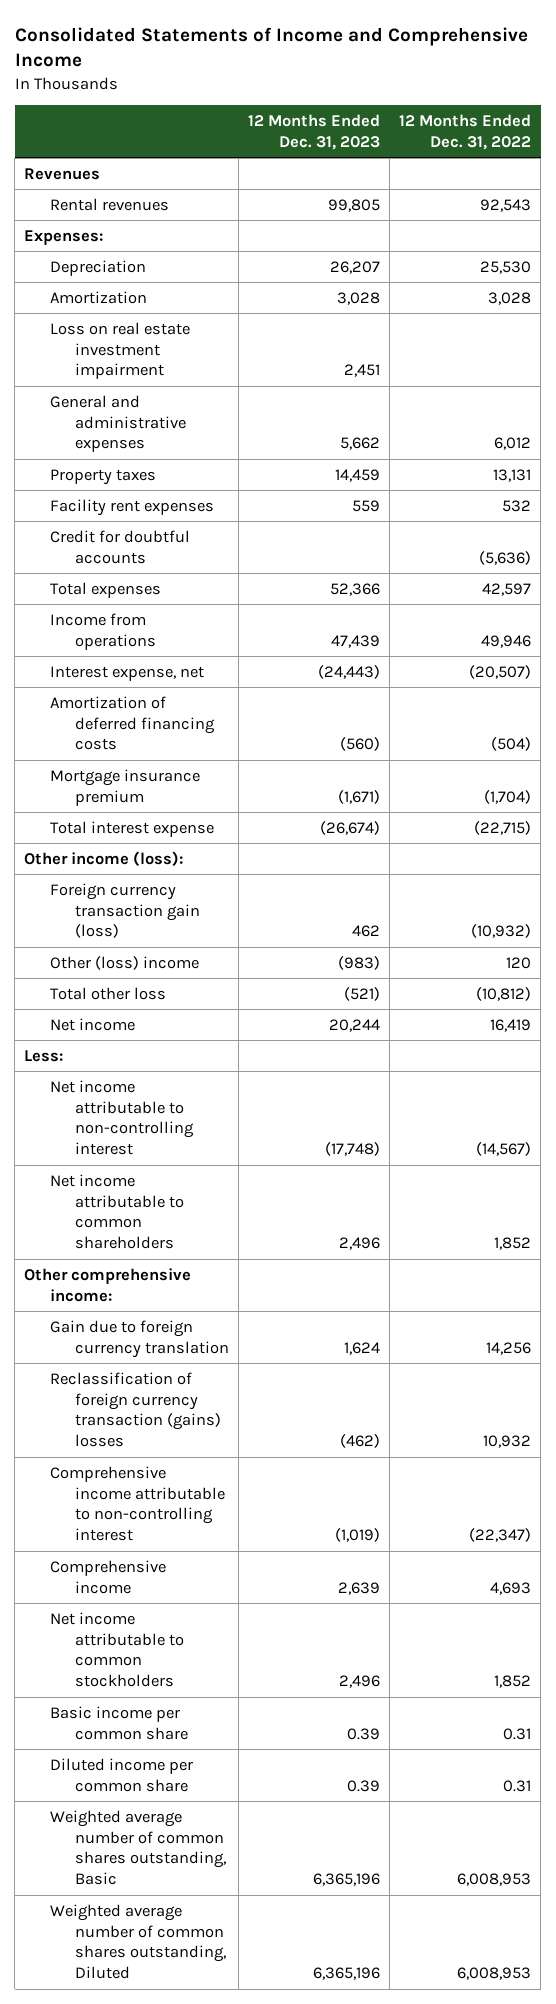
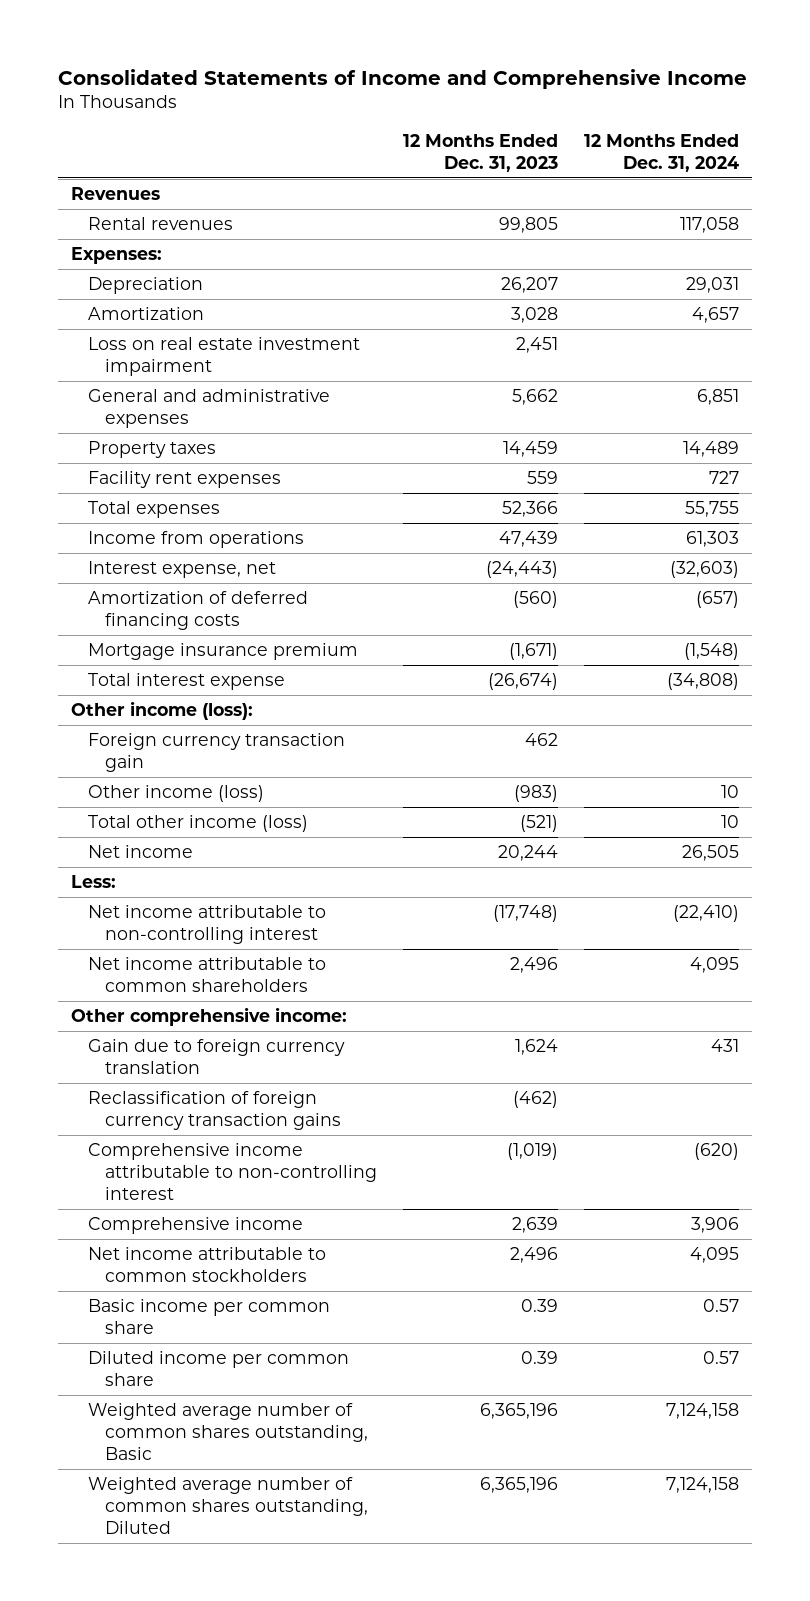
[399,114,532,150] 12 Months Ended Dec. 31, 2022 -> none
none -> [584,133,740,172] 12 Months Ended Dec. 31, 2024
[49,529,190,564] Credit for doubtful accounts -> none
[49,882,201,939] Foreign currency transaction gain (loss) -> [87,733,345,773] Foreign currency transaction gain
[49,955,199,970] Other (loss) income -> [87,785,264,803] Other income (loss)
[49,986,166,1000] Total other loss -> [87,815,308,833] Total other income (loss)
[49,1371,222,1448] Reclassification of foreign currency transaction (gains) losses -> [87,1091,341,1131] Reclassification of foreign currency transaction gains

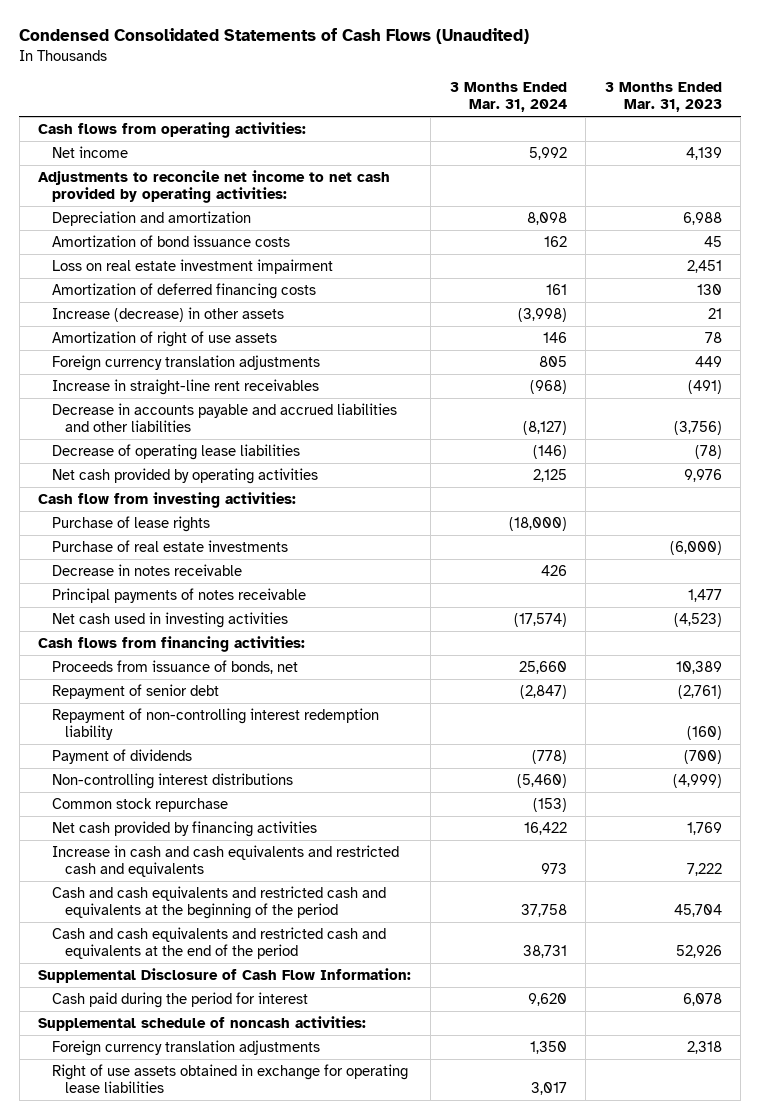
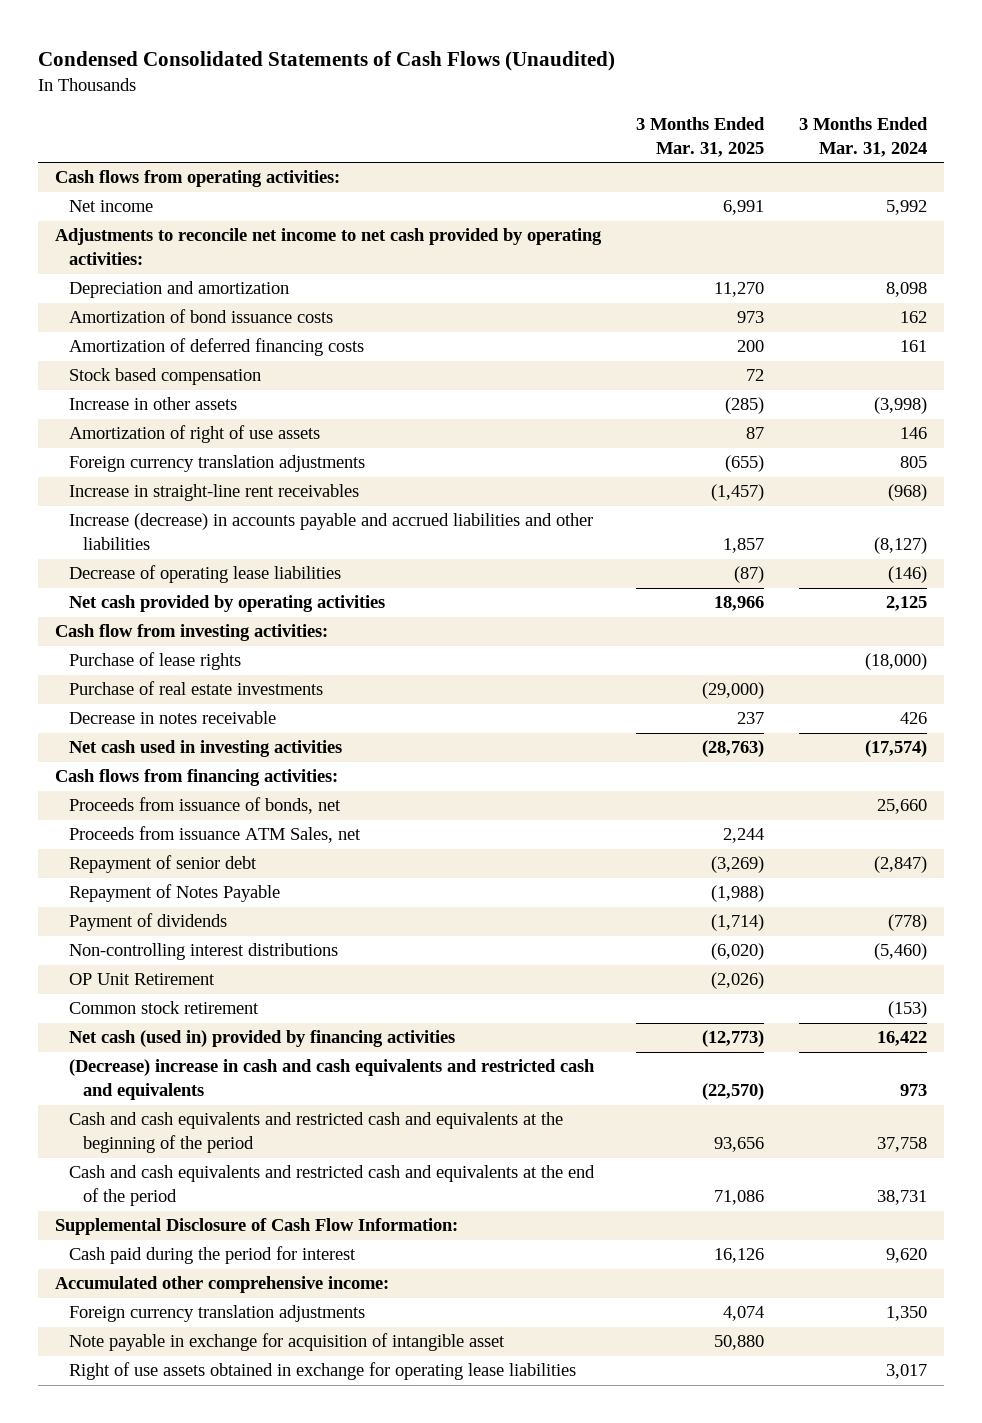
[604,81,722,112] 3 Months Ended Mar. 31, 2023 -> none
none -> [636,117,766,157] 3 Months Ended Mar. 31, 2025
[51,259,333,275] Loss on real estate investment impairment -> none
none -> [68,368,261,386] Stock based compensation
[51,307,284,323] Increase (decrease) in other assets -> [68,397,237,411] Increase in other assets
[51,403,397,432] Decrease in accounts payable and accrued liabilities and other liabilities -> [68,513,593,551] Increase (decrease) in accounts payable and accrued liabilities and other liabilities
[51,588,306,604] Principal payments of notes receivable -> none
none -> [68,826,361,844] Proceeds from issuance ATM Sales, net
[51,708,379,740] Repayment of non-controlling interest redemption liability -> none
none -> [68,884,280,903] Repayment of Notes Payable
none -> [68,973,215,986] OP Unit Retirement
[51,798,228,813] Common stock repurchase -> [68,1001,259,1015] Common stock retirement
[51,821,317,838] Net cash provided by financing activities -> [68,1030,455,1048] Net cash (used in) provided by financing activities
[51,845,399,877] Increase in cash and cash equivalents and restricted cash and equivalents -> [68,1059,595,1101] (Decrease) increase in cash and cash equivalents and restricted cash and equivalents
[38,1016,367,1032] Supplemental schedule of noncash activities: -> none
none -> [55,1276,390,1294] Accumulated other comprehensive income:
none -> [68,1333,505,1352] Note payable in exchange for acquisition of intangible asset

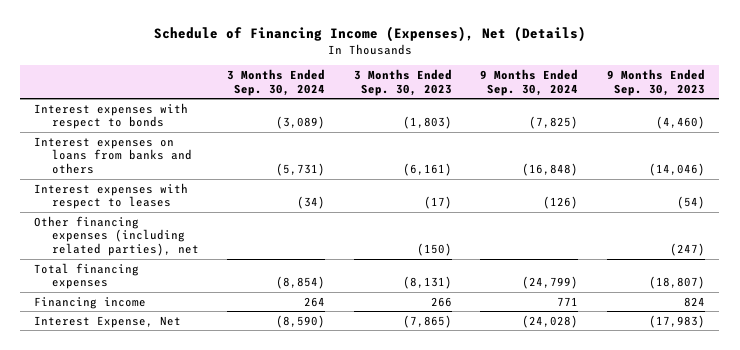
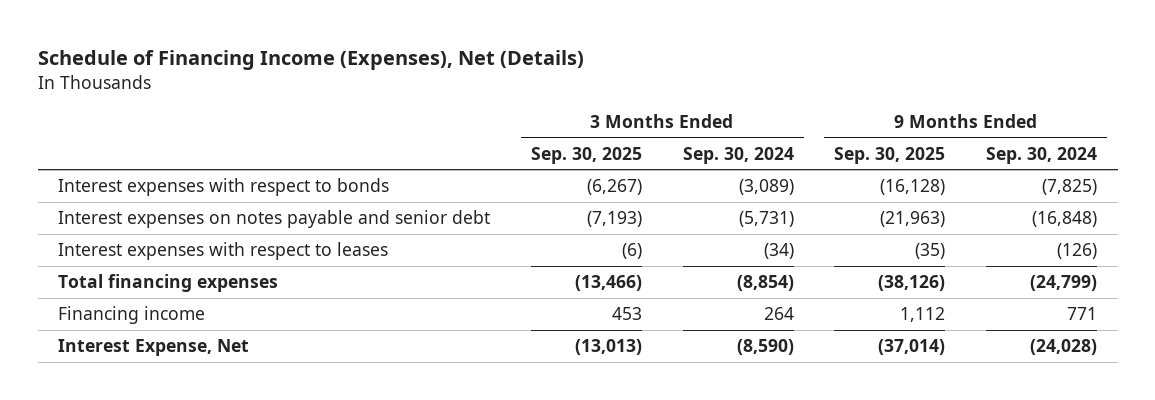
[353,69,452,96] 3 Months Ended Sep. 30, 2023 -> none
[607,69,706,96] 9 Months Ended Sep. 30, 2023 -> none
none -> [530,146,642,164] Sep. 30, 2025
none -> [834,146,946,164] Sep. 30, 2025
[34,136,192,175] Interest expenses on loans from banks and others -> [58,210,491,229] Interest expenses on notes payable and senior debt
[34,215,199,257] Other financing expenses (including related parties), net -> none

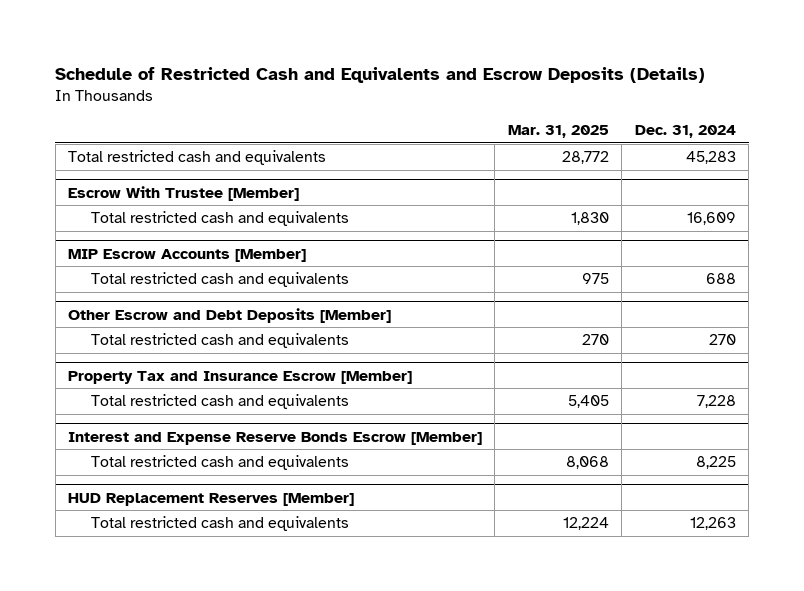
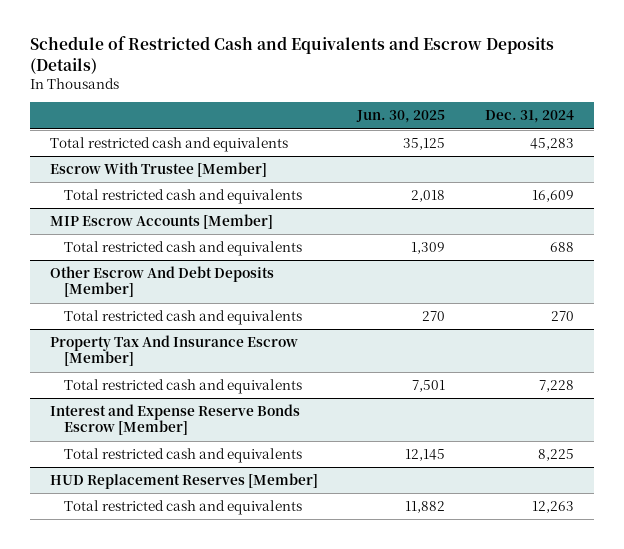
[507,125,609,139] Mar. 31, 2025 -> none
none -> [356,110,446,124] Jun. 30, 2025
[67,307,391,323] Other Escrow and Debt Deposits [Member] -> [49,265,274,298] Other Escrow And Debt Deposits [Member]
[67,370,412,384] Property Tax and Insurance Escrow [Member] -> [49,334,298,367] Property Tax And Insurance Escrow [Member]

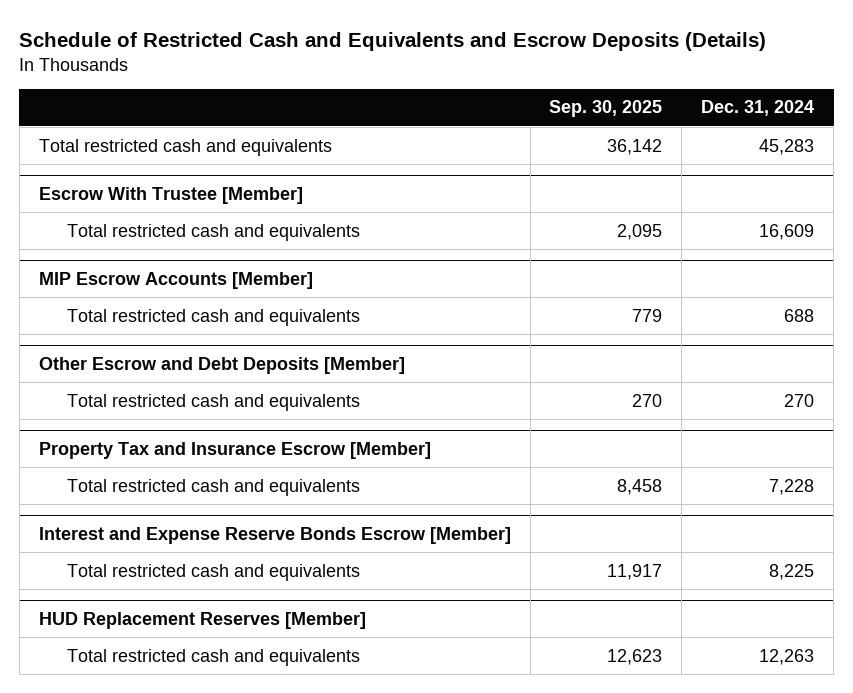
[356,110,446,124] Jun. 30, 2025 -> none
none -> [549,100,663,118] Sep. 30, 2025
[49,265,274,298] Other Escrow And Debt Deposits [Member] -> [38,356,405,374] Other Escrow and Debt Deposits [Member]
[49,334,298,367] Property Tax And Insurance Escrow [Member] -> [38,441,431,459] Property Tax and Insurance Escrow [Member]

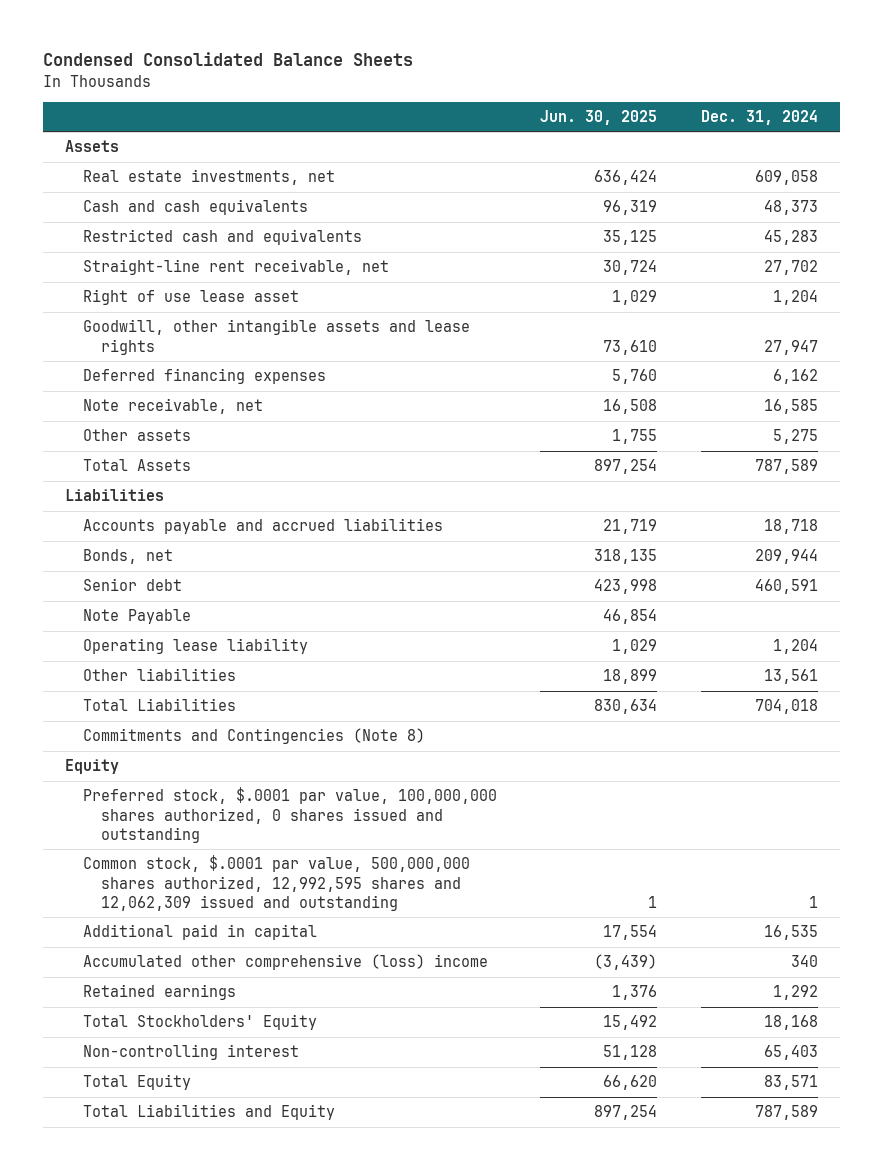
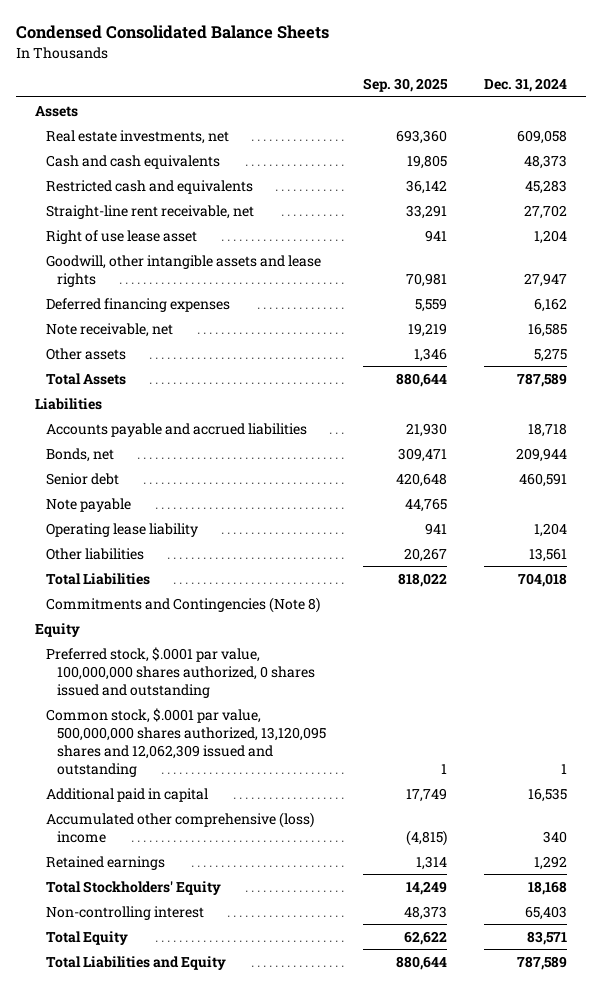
[540,109,658,125] Jun. 30, 2025 -> none
none -> [362,78,448,93] Sep. 30, 2025
[82,609,191,625] Note Payable -> [45,497,131,512] Note payable
[82,855,470,912] Common stock, $.0001 par value, 500,000,000 shares authorized, 12,992,595 shares and 12,062,309 issued and outstanding -> [45,707,326,777] Common stock, $.0001 par value, 500,000,000 shares authorized, 13,120,095 shares and 12,062,309 issued and outstanding

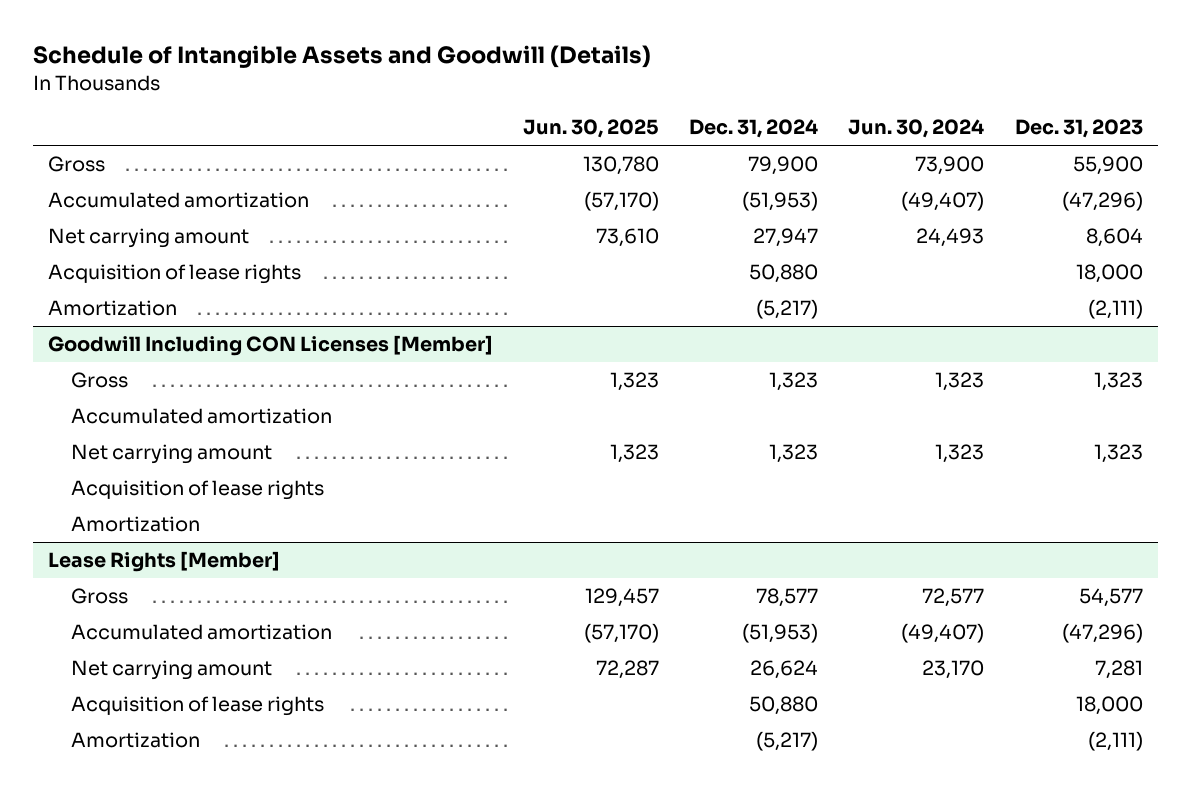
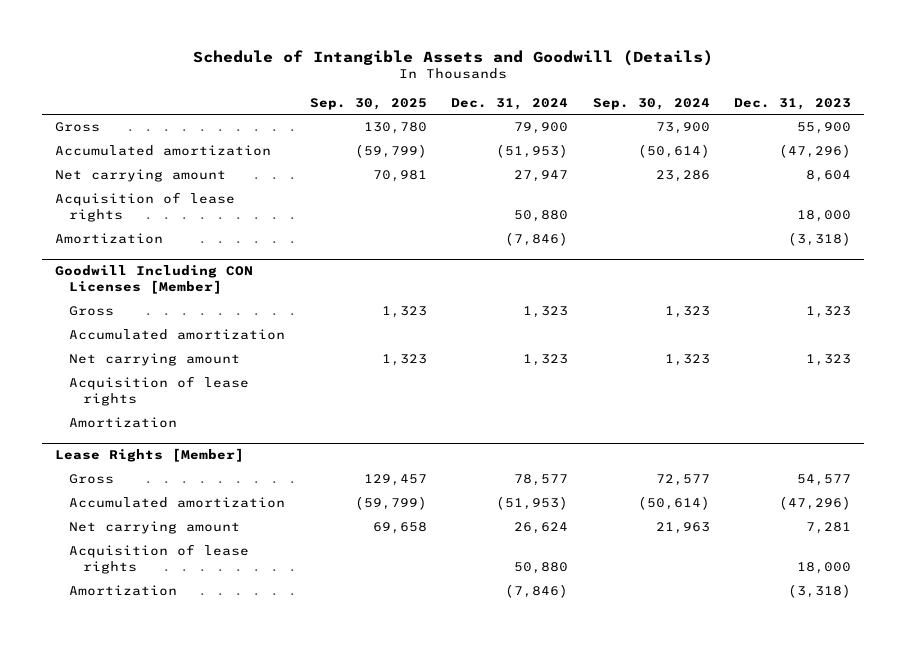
[523,119,660,139] Jun. 30, 2025 -> none
[848,119,985,139] Jun. 30, 2024 -> none
none -> [309,97,427,110] Sep. 30, 2025
none -> [592,97,710,110] Sep. 30, 2024
[756,299,819,320] (5,217) -> [505,232,569,247] (7,846)
[1087,299,1143,320] (2,111) -> [788,232,852,247] (3,318)
[756,731,819,752] (5,217) -> [505,584,569,599] (7,846)
[1087,731,1143,752] (2,111) -> [788,584,852,599] (3,318)

